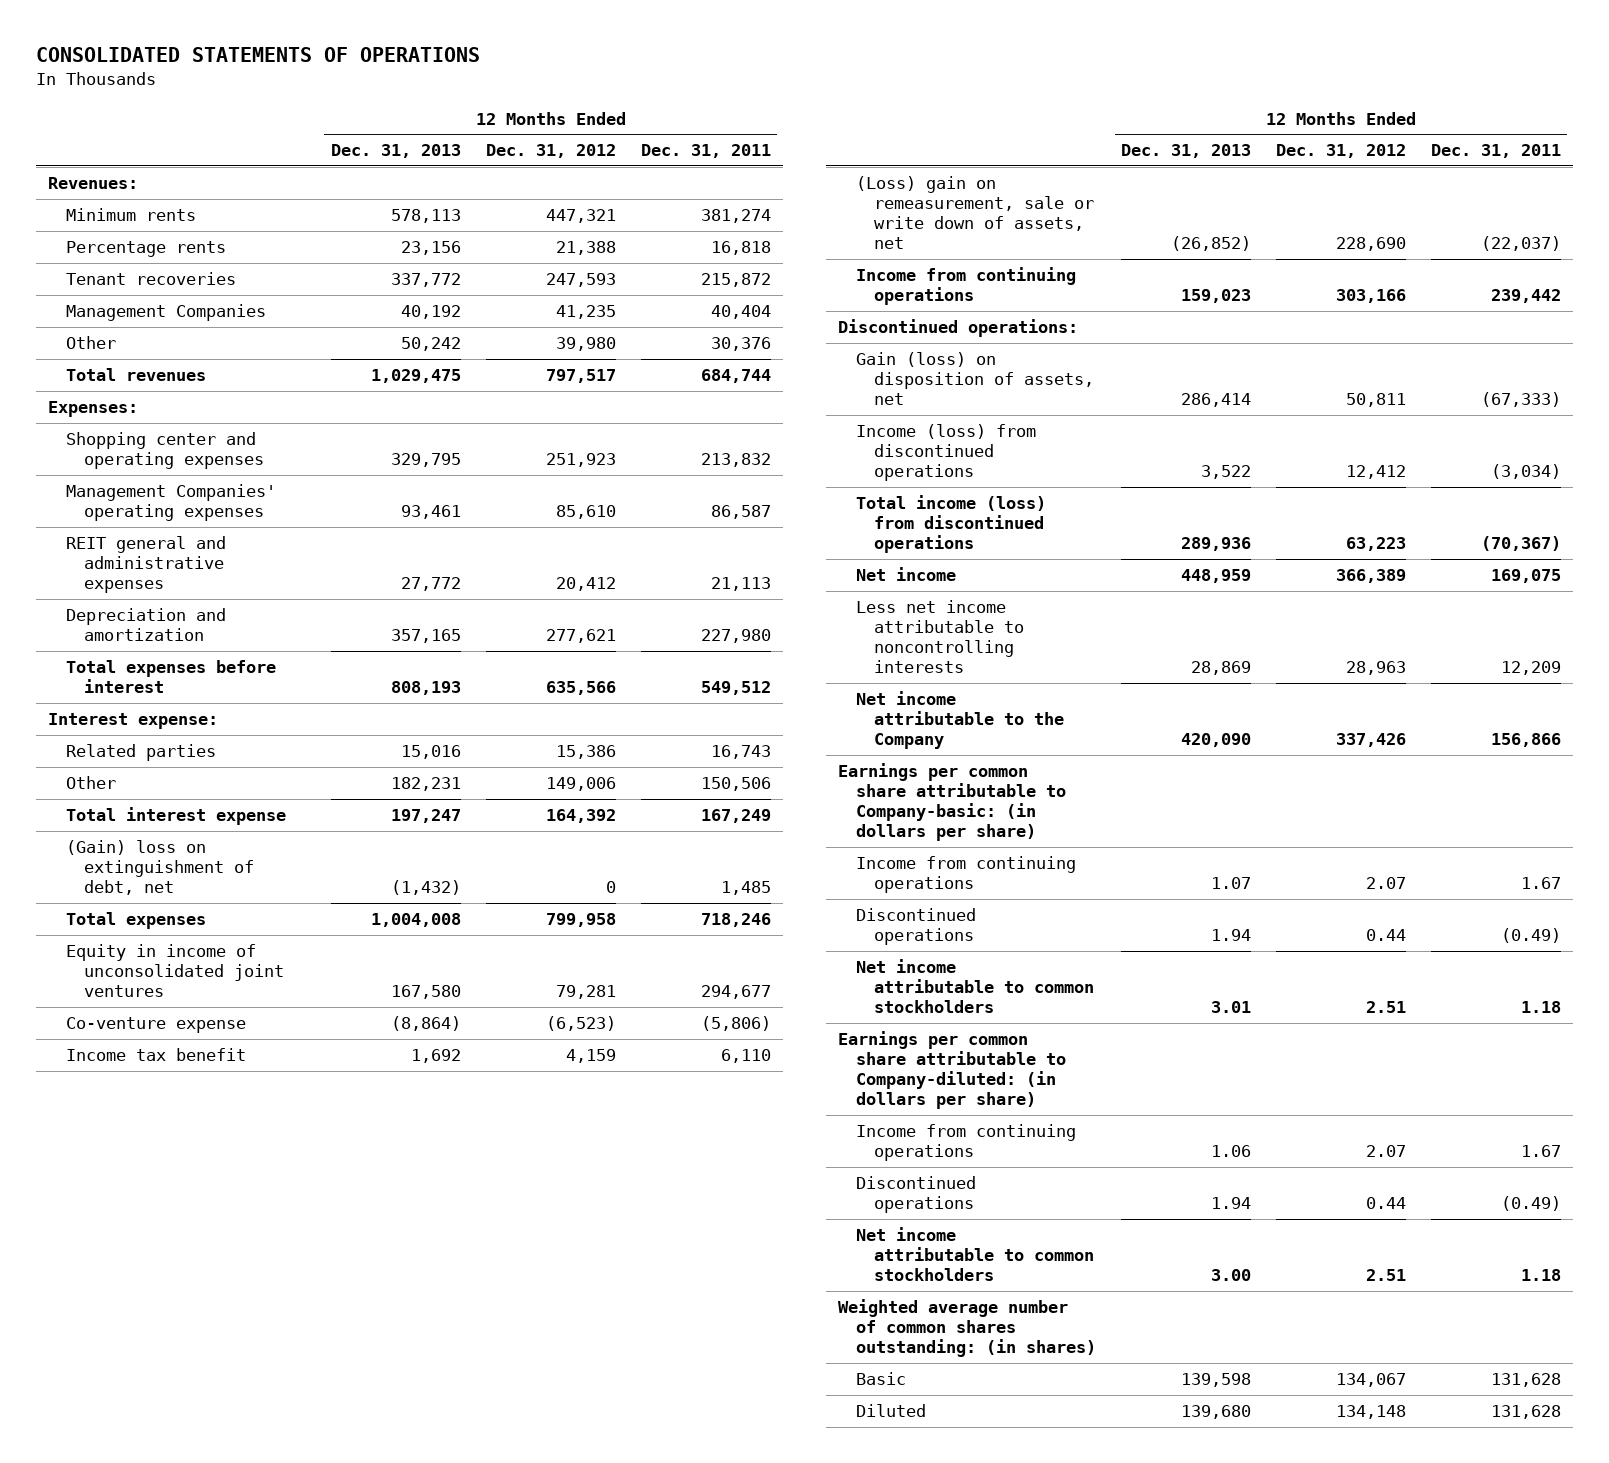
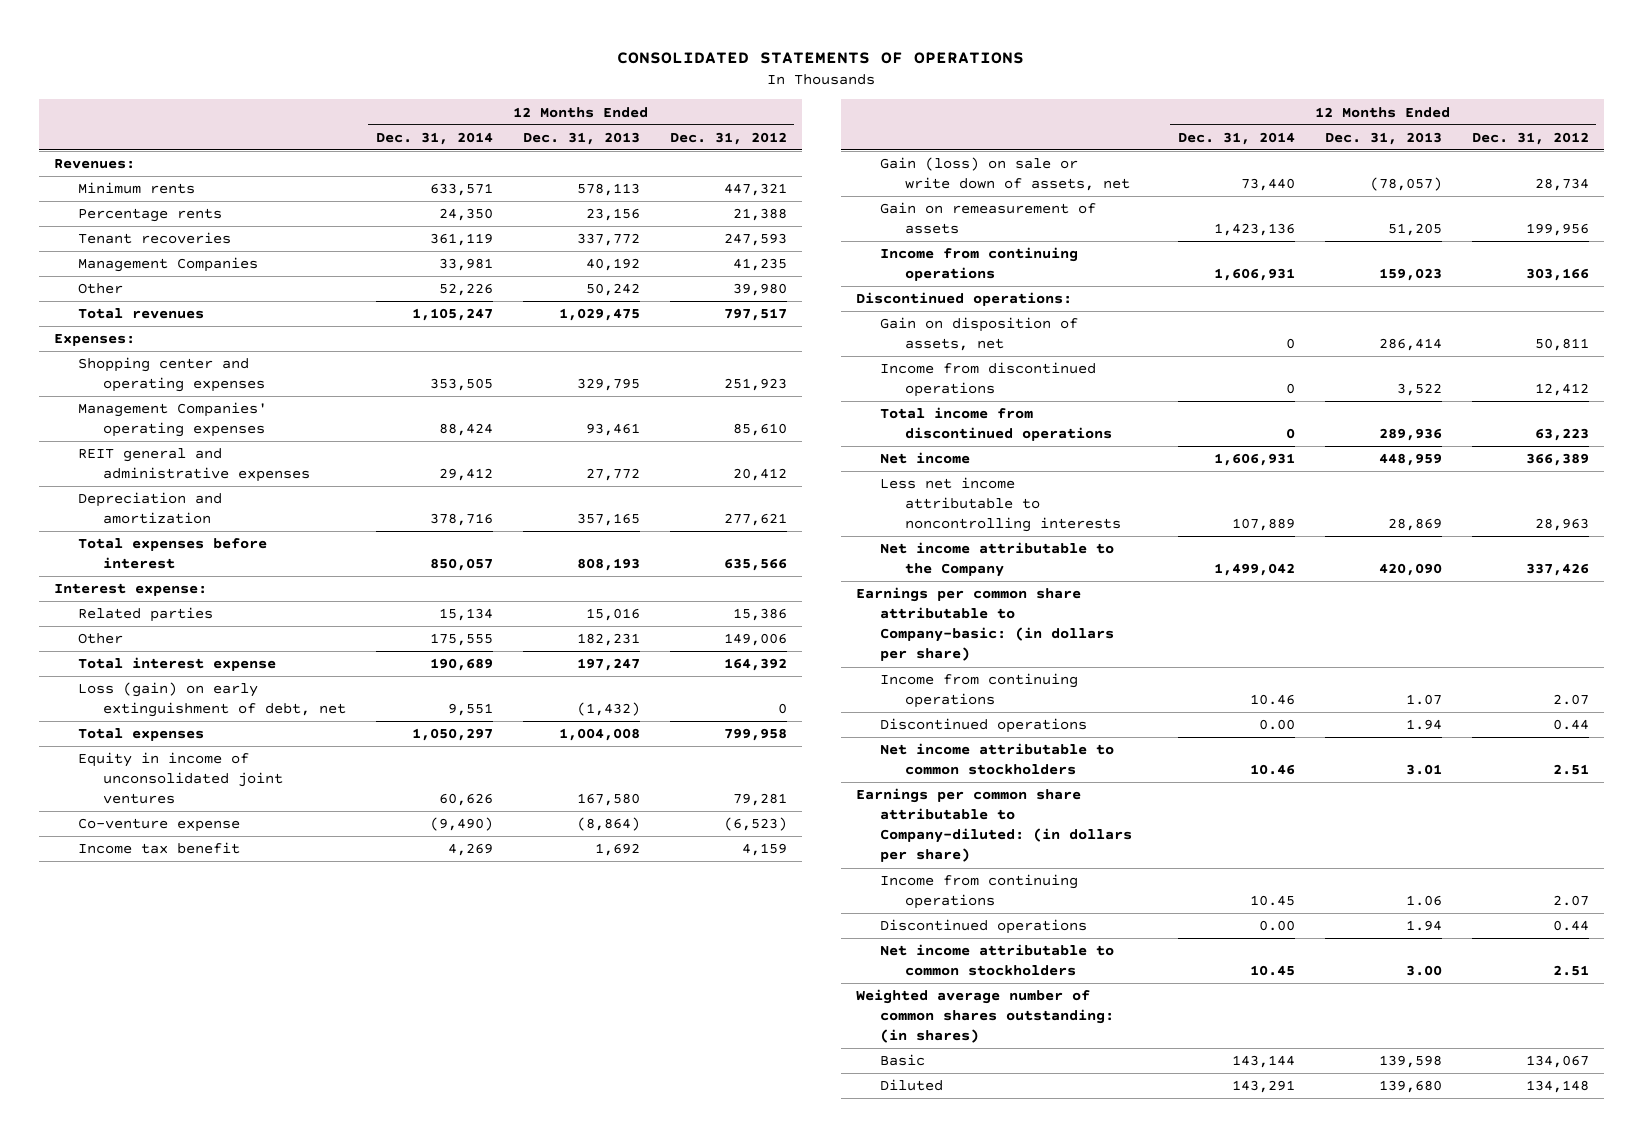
[640,144,771,159] Dec. 31, 2011 -> none
none -> [375,131,493,145] Dec. 31, 2014
[65,840,254,896] (Gain) loss on extinguishment of debt, net -> [78,682,346,718] Loss (gain) on early extinguishment of debt, net
[856,176,1094,250] (Loss) gain on remeasurement, sale or write down of assets, net -> [880,157,1130,192] Gain (loss) on sale or write down of assets, net
[1170,236,1251,252] (26,852) -> [1369,177,1442,192] (78,057)
[1335,237,1406,252] 228,690 -> [1534,178,1589,192] 28,734
none -> [880,202,1097,235] Gain on remeasurement of assets
[856,352,1094,406] Gain (loss) on disposition of assets, net -> [880,317,1079,352] Gain on disposition of assets, net
[856,424,1037,482] Income (loss) from discontinued operations -> [880,362,1097,398] Income from discontinued operations
[856,495,1047,554] Total income (loss) from discontinued operations -> [880,407,1112,442] Total income from discontinued operations

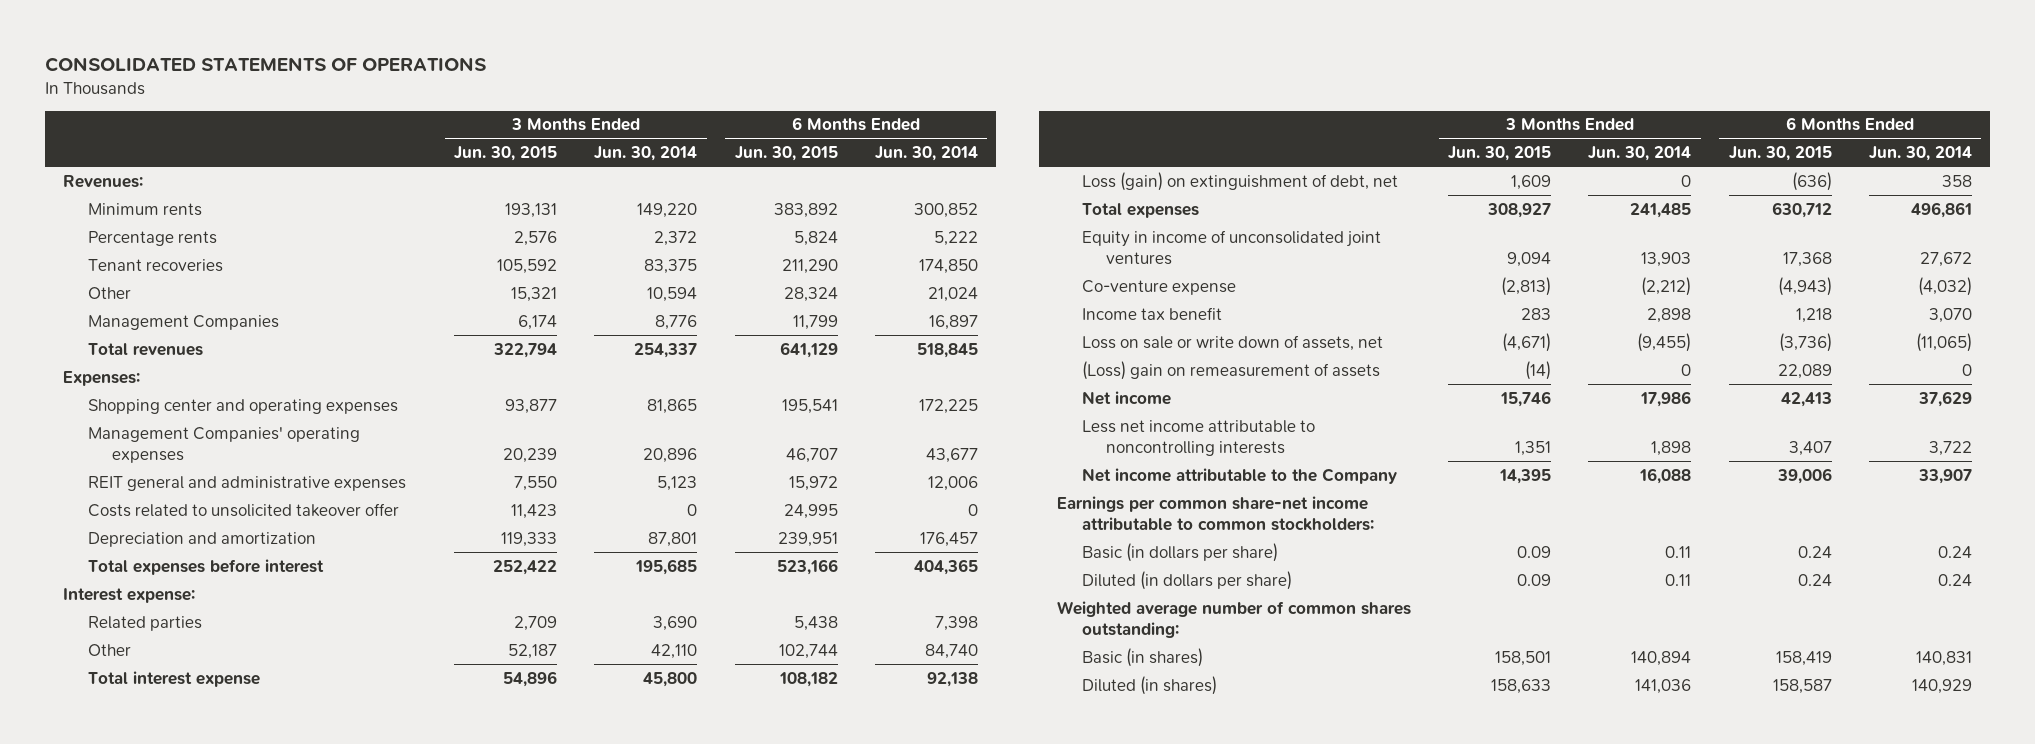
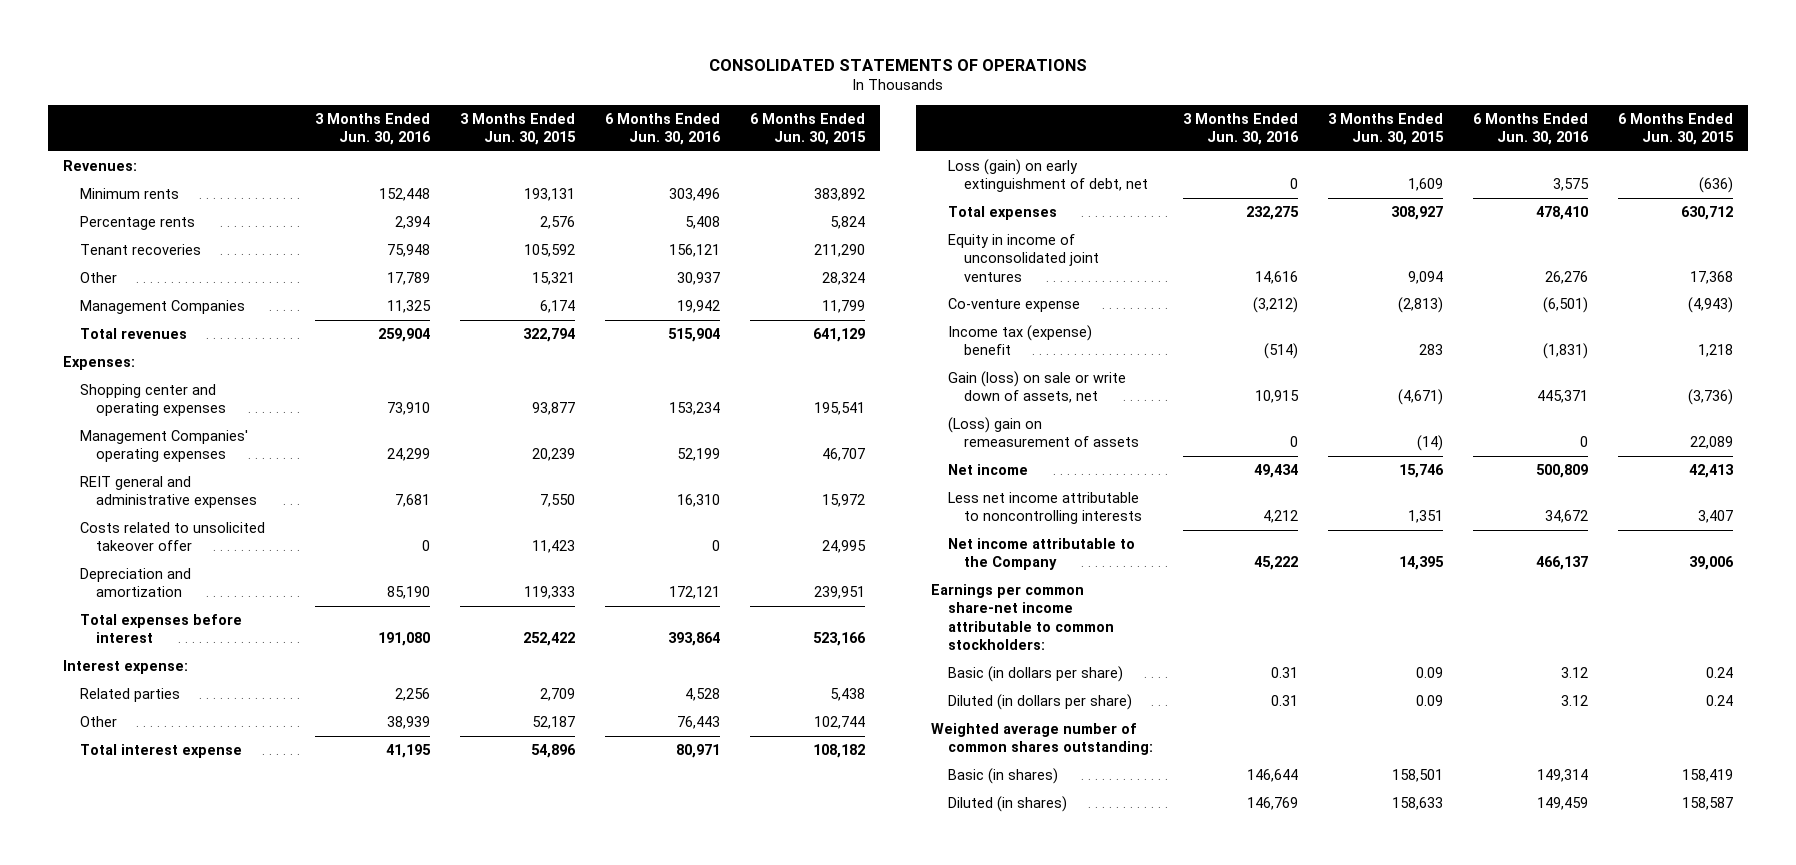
[594,146,698,162] Jun. 30, 2014 -> none
[874,146,978,162] Jun. 30, 2014 -> none
none -> [314,112,431,146] 3 Months Ended Jun. 30, 2016
none -> [604,112,721,146] 6 Months Ended Jun. 30, 2016
[1081,171,1398,191] Loss (gain) on extinguishment of debt, net -> [947,158,1149,193] Loss (gain) on early extinguishment of debt, net
[1081,306,1222,320] Income tax benefit -> [947,324,1092,356] Income tax (expense) benefit
[1081,334,1383,351] Loss on sale or write down of assets, net -> [947,370,1126,404] Gain (loss) on sale or write down of assets, net

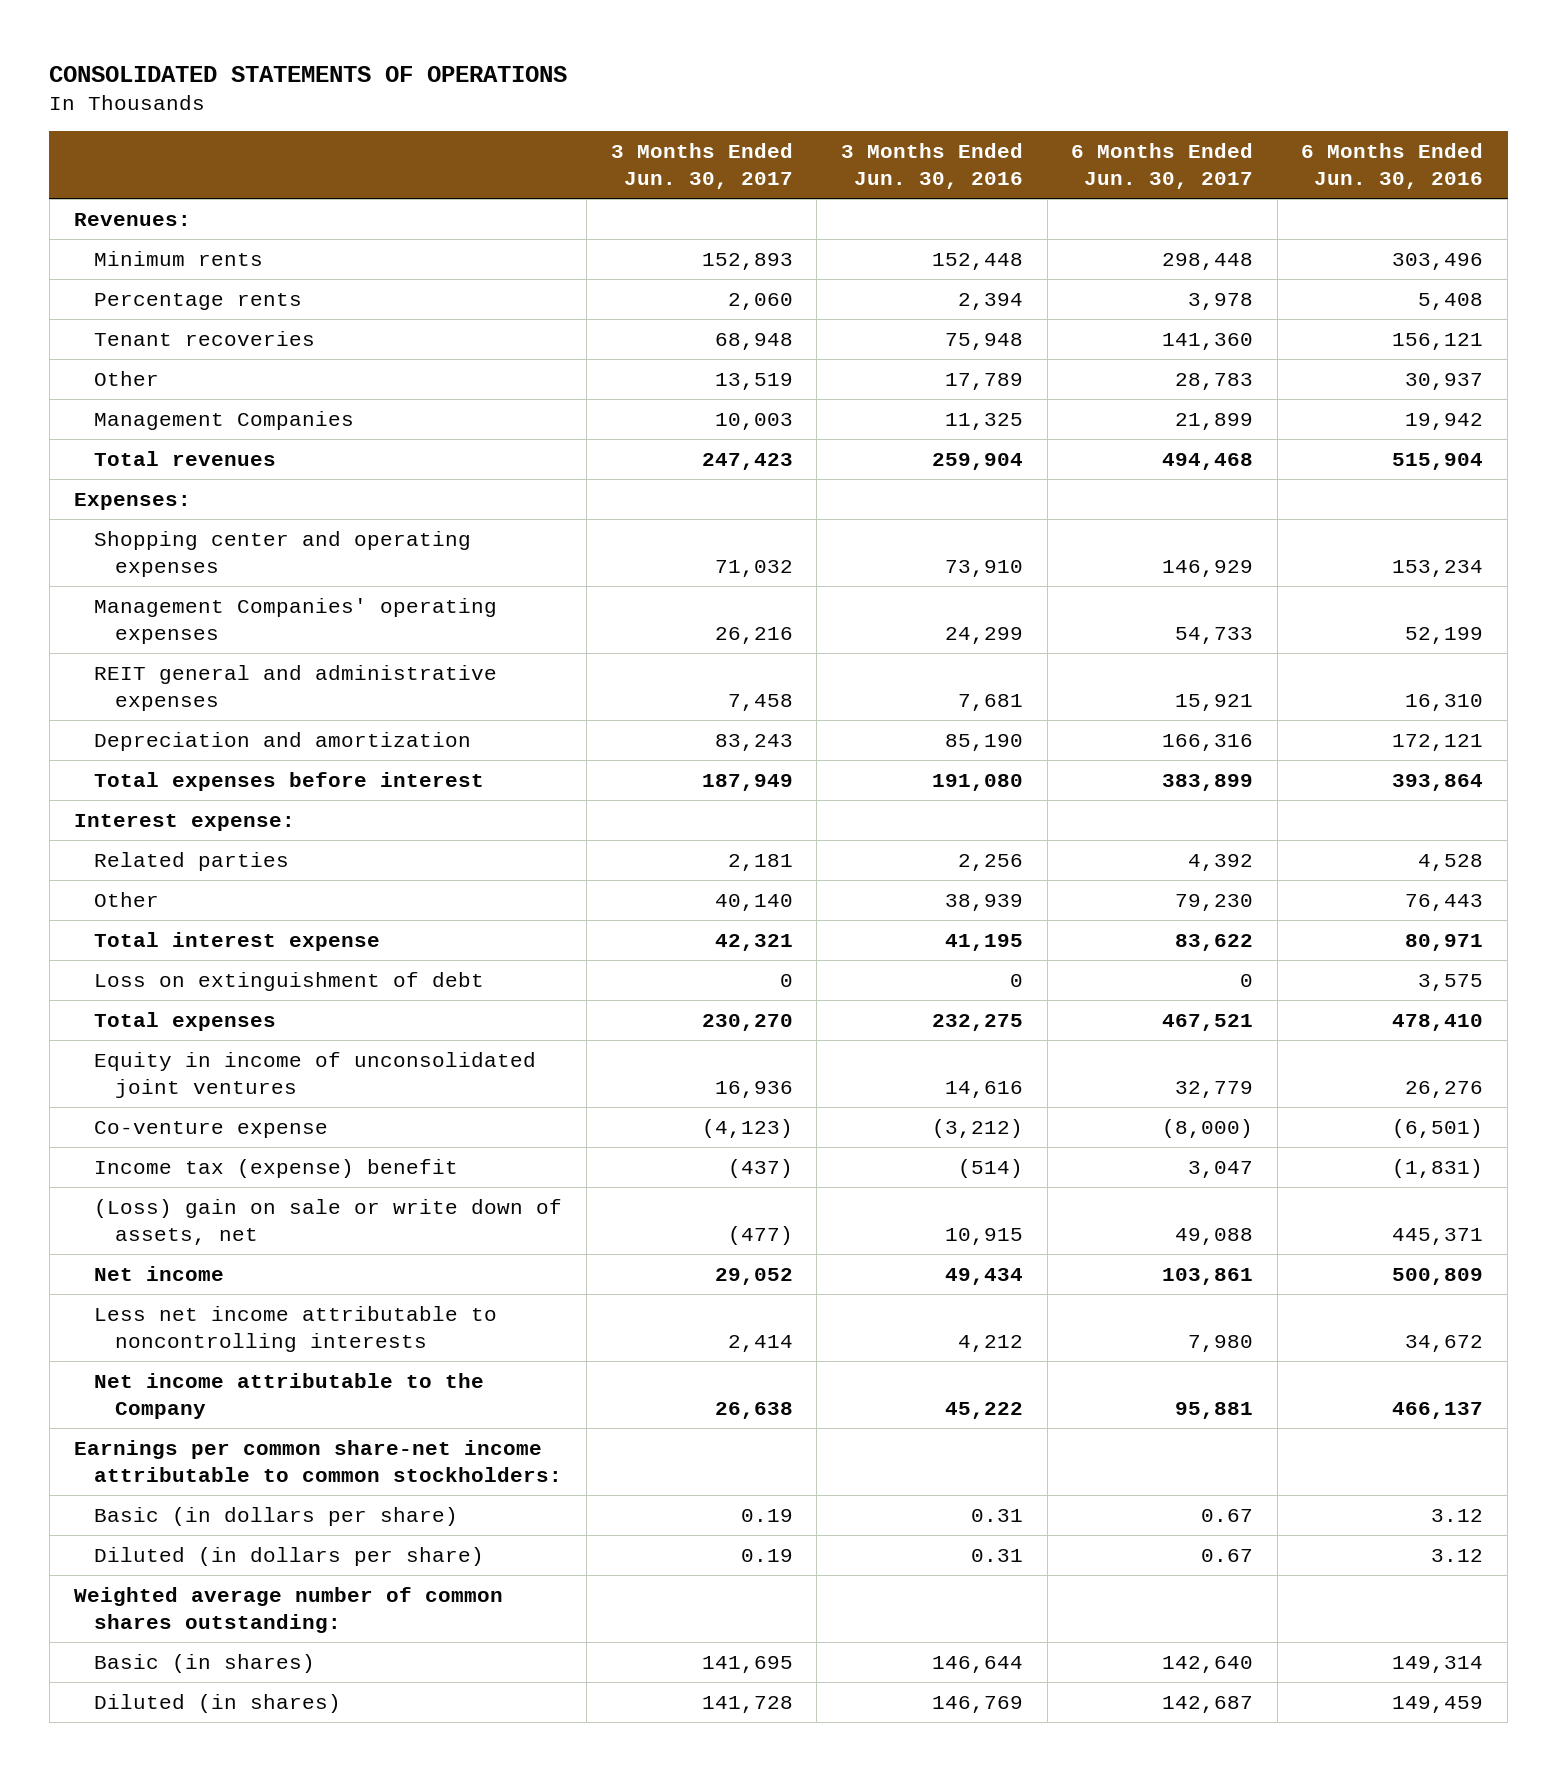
[459,112,576,146] 3 Months Ended Jun. 30, 2015 -> none
[749,112,866,146] 6 Months Ended Jun. 30, 2015 -> none
none -> [610,143,793,190] 3 Months Ended Jun. 30, 2017
none -> [1071,143,1254,190] 6 Months Ended Jun. 30, 2017
[79,521,265,552] Costs related to unsolicited takeover offer -> none
[947,158,1149,193] Loss (gain) on early extinguishment of debt, net -> [94,971,485,991] Loss on extinguishment of debt
[947,416,1140,448] (Loss) gain on remeasurement of assets -> none
[947,370,1126,404] Gain (loss) on sale or write down of assets, net -> [94,1198,563,1245] (Loss) gain on sale or write down of assets, net

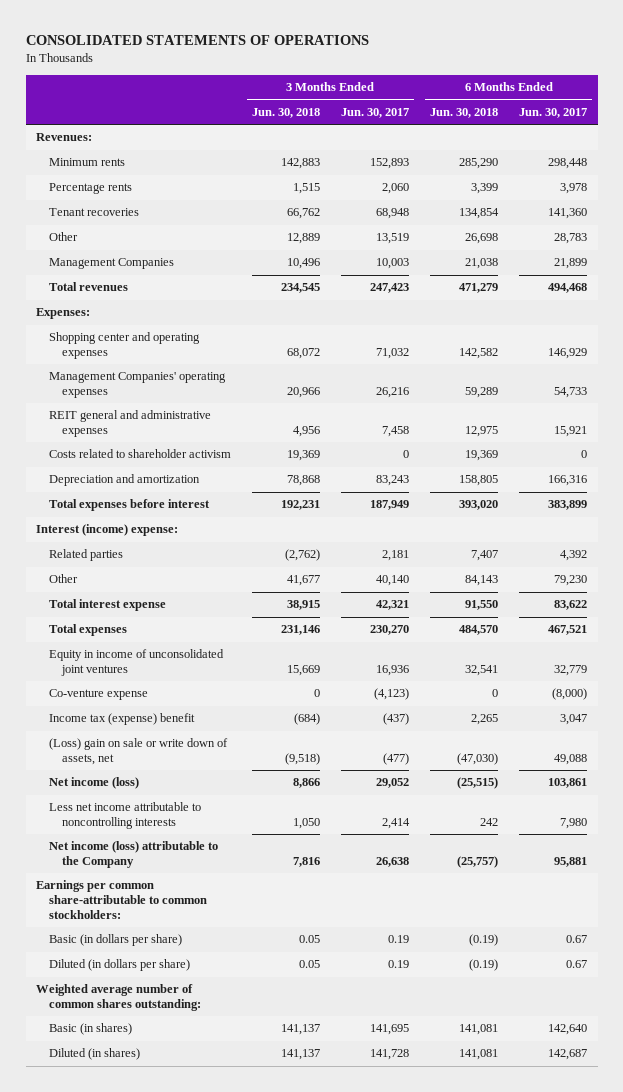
[840,143,1023,190] 3 Months Ended Jun. 30, 2016 -> none
[1301,143,1484,190] 6 Months Ended Jun. 30, 2016 -> none
none -> [251,108,320,119] Jun. 30, 2018
none -> [430,108,499,119] Jun. 30, 2018
none -> [48,449,231,459] Costs related to shareholder activism
[73,813,295,831] Interest expense: -> [36,524,179,537] Interest (income) expense:
[94,971,485,991] Loss on extinguishment of debt -> none
[94,1265,225,1281] Net income -> [48,777,139,790] Net income (loss)
[94,1372,485,1419] Net income attributable to the Company -> [48,841,218,869] Net income (loss) attributable to the Company
[73,1439,563,1482] Earnings per common share-net income attributable to common stockholders: -> [36,880,207,919] Earnings per common share-attributable to common stockholders:

